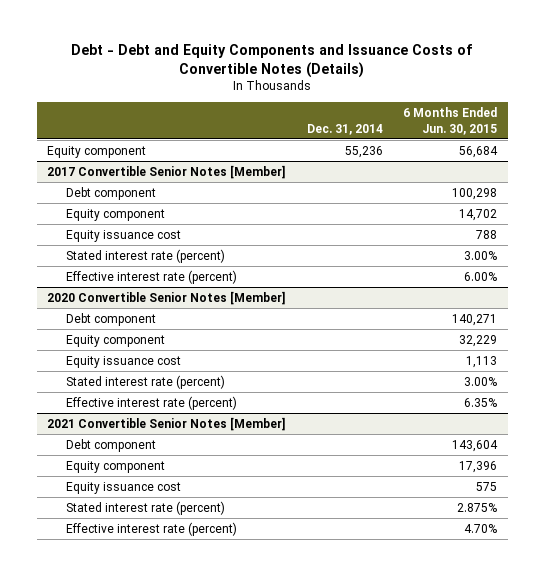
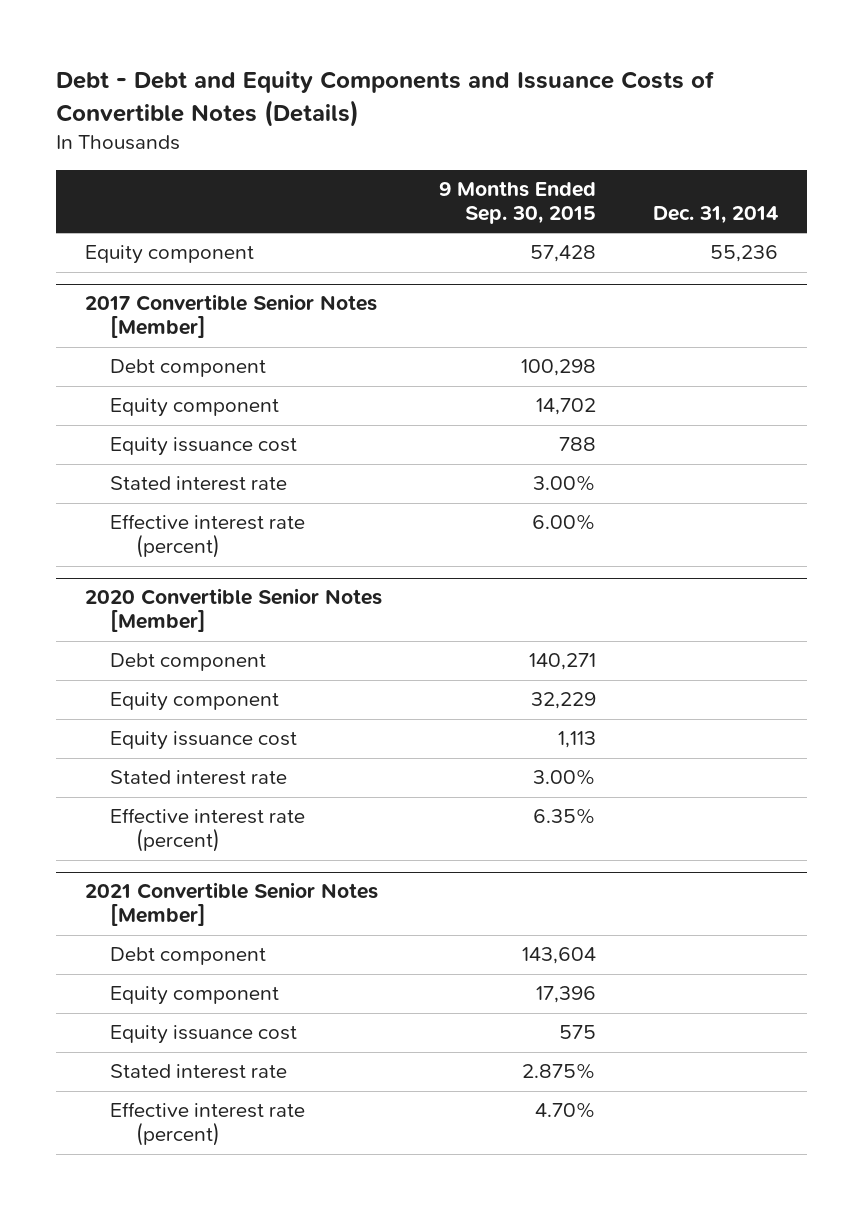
[403,107,498,135] 6 Months Ended Jun. 30, 2015 -> none
none -> [439,181,597,225] 9 Months Ended Sep. 30, 2015
[66,248,226,263] Stated interest rate (percent) -> [110,476,288,492] Stated interest rate
[66,374,226,389] Stated interest rate (percent) -> [110,770,288,786] Stated interest rate
[66,500,226,515] Stated interest rate (percent) -> [110,1064,288,1080] Stated interest rate

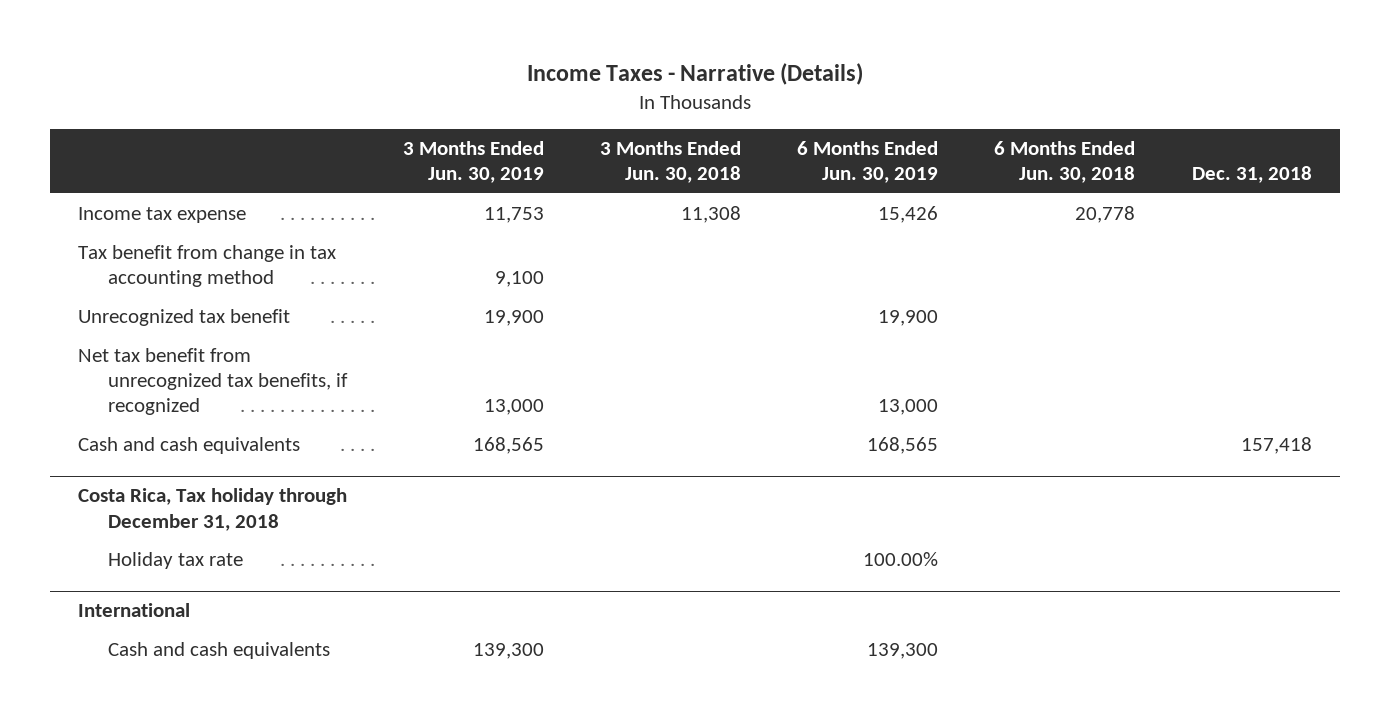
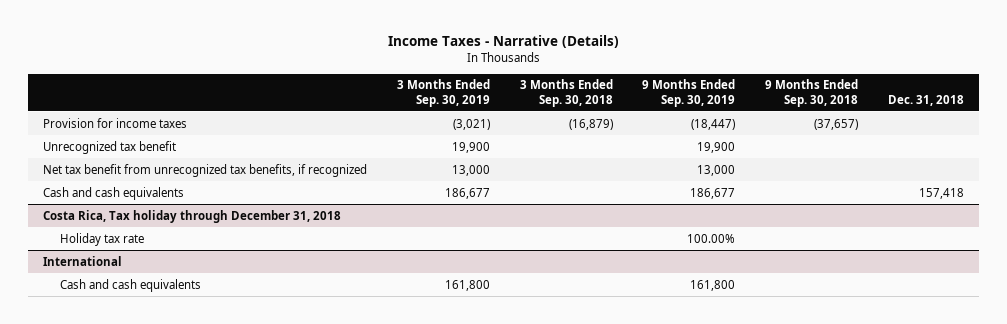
[403,140,545,183] 3 Months Ended Jun. 30, 2019 -> none
[600,140,742,183] 3 Months Ended Jun. 30, 2018 -> none
[797,140,939,183] 6 Months Ended Jun. 30, 2019 -> none
[994,140,1136,183] 6 Months Ended Jun. 30, 2018 -> none
none -> [396,79,490,107] 3 Months Ended Sep. 30, 2019
none -> [519,79,613,107] 3 Months Ended Sep. 30, 2018
none -> [642,79,736,107] 9 Months Ended Sep. 30, 2019
none -> [765,79,859,107] 9 Months Ended Sep. 30, 2018
[77,244,336,288] Tax benefit from change in tax accounting method -> none
[77,206,246,223] Income tax expense -> [42,117,187,128] Provision for income taxes

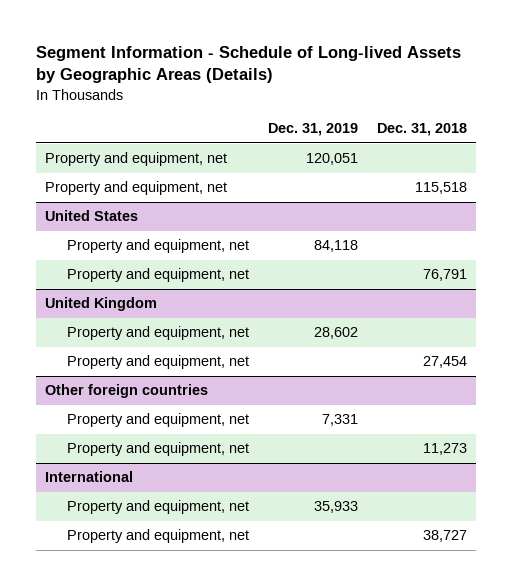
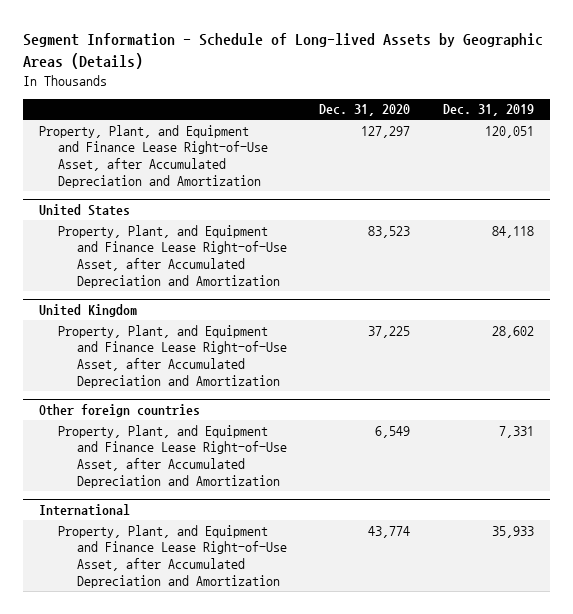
[376,123,467,137] Dec. 31, 2018 -> none
none -> [319,104,411,117] Dec. 31, 2020
[45,181,228,196] Property and equipment, net -> none
[45,152,228,167] Property and equipment, net -> [38,124,269,188] Property, Plant, and Equipment and Finance Lease Right-of-Use Asset, after Accumulated Depreciation and Amortization
[66,268,249,283] Property and equipment, net -> none
[66,239,249,254] Property and equipment, net -> [58,224,288,288] Property, Plant, and Equipment and Finance Lease Right-of-Use Asset, after Accumulated Depreciation and Amortization
[66,355,249,370] Property and equipment, net -> none
[66,326,249,341] Property and equipment, net -> [58,324,288,388] Property, Plant, and Equipment and Finance Lease Right-of-Use Asset, after Accumulated Depreciation and Amortization
[66,442,249,457] Property and equipment, net -> none
[66,413,249,428] Property and equipment, net -> [58,424,288,488] Property, Plant, and Equipment and Finance Lease Right-of-Use Asset, after Accumulated Depreciation and Amortization
[66,529,249,544] Property and equipment, net -> none
[66,500,249,515] Property and equipment, net -> [58,524,288,588] Property, Plant, and Equipment and Finance Lease Right-of-Use Asset, after Accumulated Depreciation and Amortization

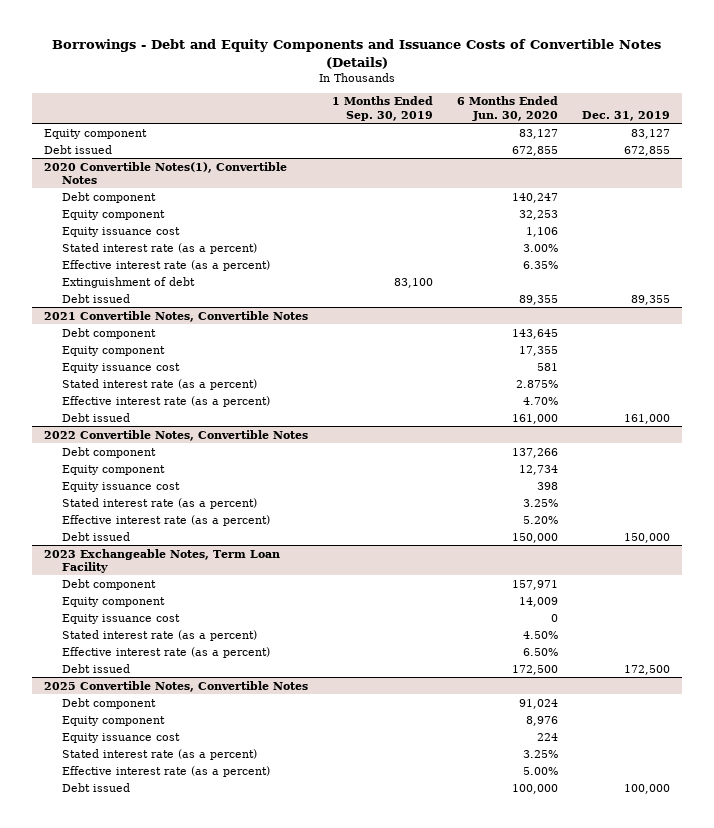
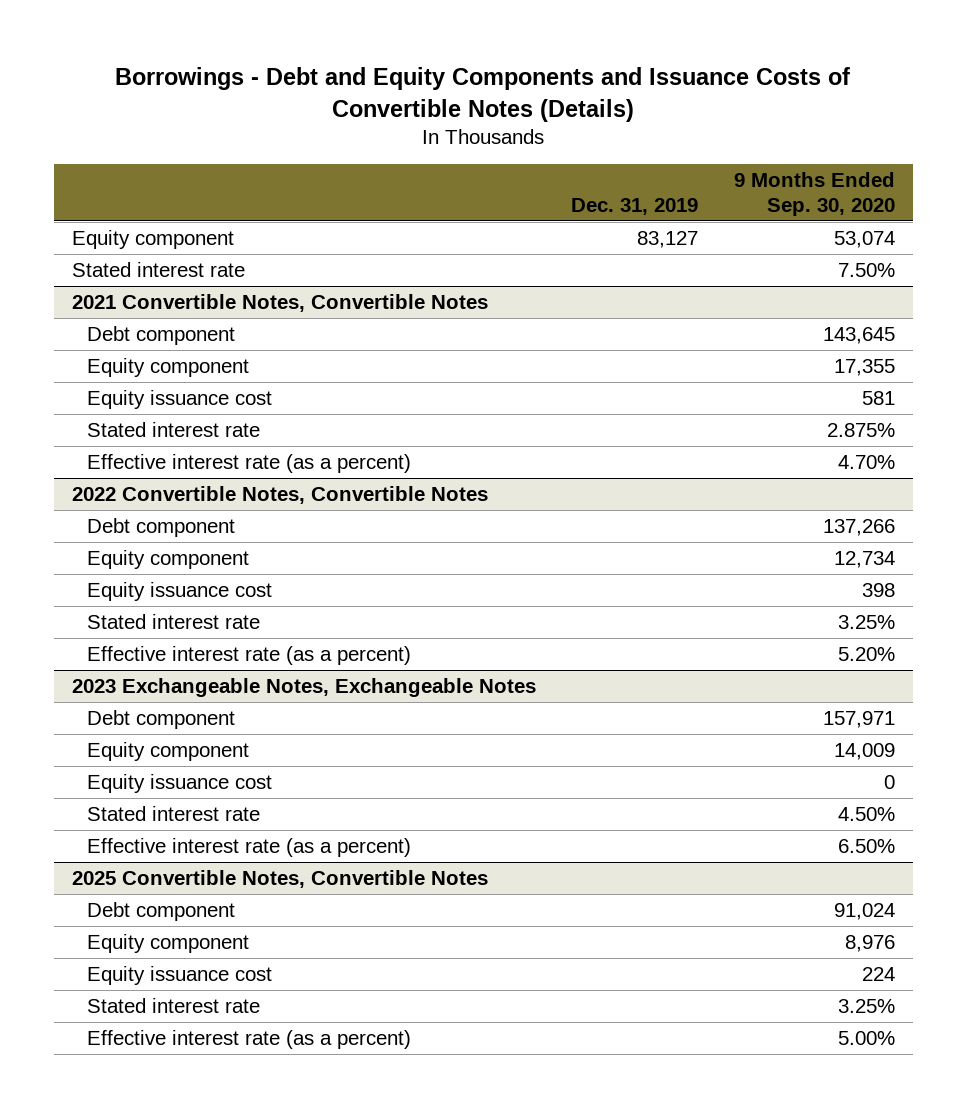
[331,96,433,122] 1 Months Ended Sep. 30, 2019 -> none
[456,96,558,122] 6 Months Ended Jun. 30, 2020 -> none
none -> [734,172,896,216] 9 Months Ended Sep. 30, 2020
[44,144,113,154] Debt issued -> none
[44,161,288,185] 2020 Convertible Notes(1), Convertible Notes -> none
[61,191,156,203] Debt component -> none
[61,209,165,220] Equity component -> none
[61,226,180,237] Equity issuance cost -> none
[61,242,257,254] Stated interest rate (as a percent) -> none
[61,259,270,271] Effective interest rate (as a percent) -> none
[61,276,195,288] Extinguishment of debt -> none
[61,293,130,303] Debt issued -> none
none -> [71,261,245,277] Stated interest rate
[61,378,257,390] Stated interest rate (as a percent) -> [86,421,260,437] Stated interest rate
[61,412,130,422] Debt issued -> none
[61,497,257,509] Stated interest rate (as a percent) -> [86,613,260,629] Stated interest rate
[61,531,130,541] Debt issued -> none
[44,548,281,574] 2023 Exchangeable Notes, Term Loan Facility -> [71,677,536,697] 2023 Exchangeable Notes, Exchangeable Notes
[61,629,257,641] Stated interest rate (as a percent) -> [86,805,260,821] Stated interest rate
[61,663,130,673] Debt issued -> none
[61,748,257,760] Stated interest rate (as a percent) -> [86,997,260,1013] Stated interest rate
[61,782,130,792] Debt issued -> none

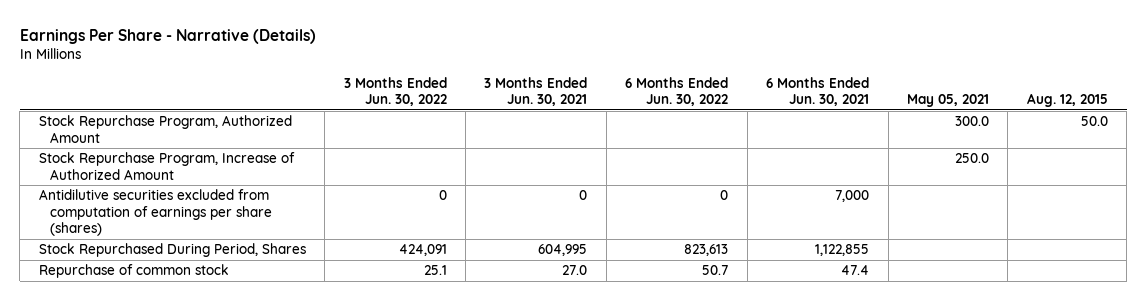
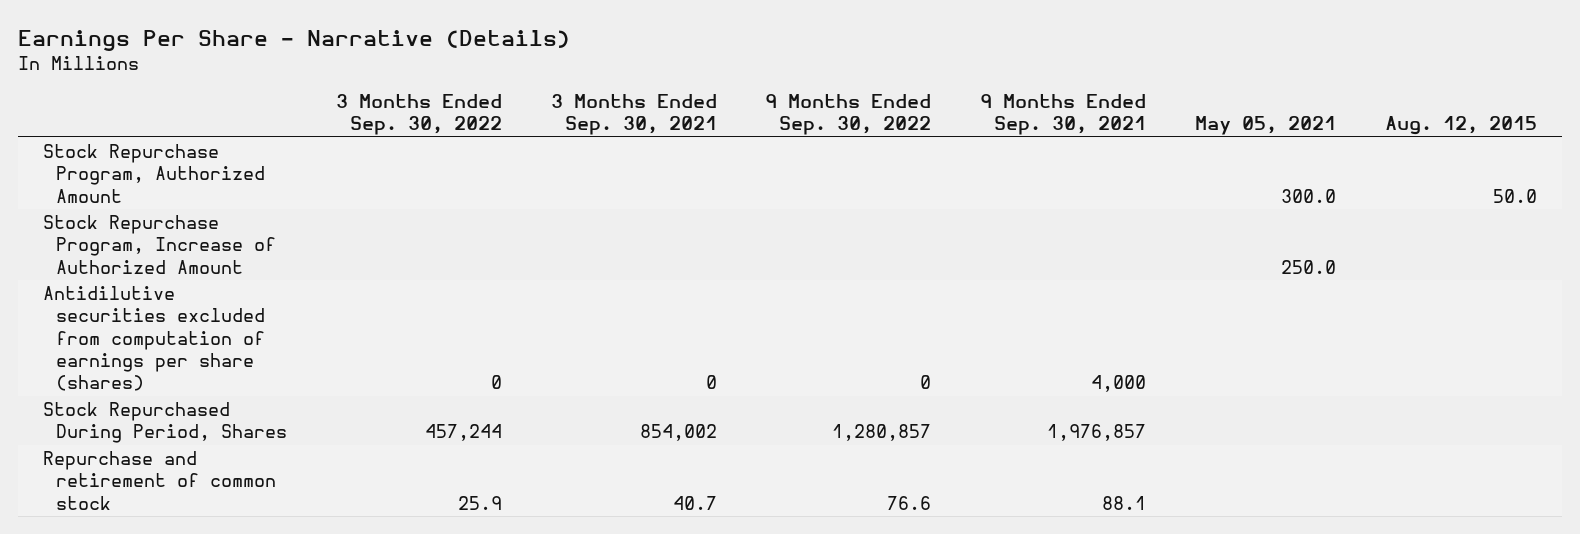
[343,76,447,106] 3 Months Ended Jun. 30, 2022 -> none
[484,76,588,106] 3 Months Ended Jun. 30, 2021 -> none
[625,76,729,106] 6 Months Ended Jun. 30, 2022 -> none
[766,76,870,106] 6 Months Ended Jun. 30, 2021 -> none
none -> [335,93,502,135] 3 Months Ended Sep. 30, 2022
none -> [550,93,717,135] 3 Months Ended Sep. 30, 2021
none -> [765,93,932,135] 9 Months Ended Sep. 30, 2022
none -> [980,93,1147,135] 9 Months Ended Sep. 30, 2021
[38,264,229,279] Repurchase of common stock -> [42,451,276,510] Repurchase and retirement of common stock

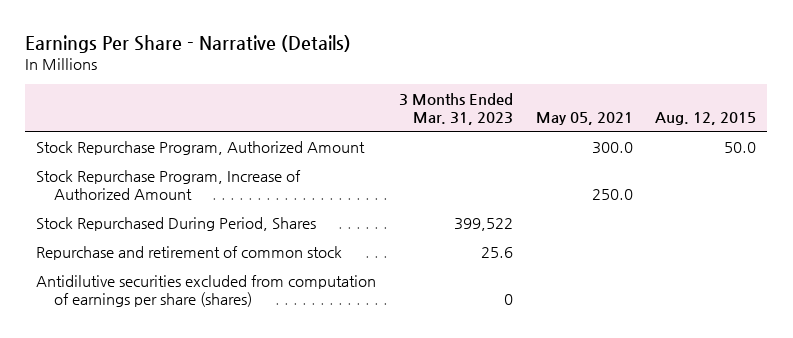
[335,93,502,135] 3 Months Ended Sep. 30, 2022 -> none
[550,93,717,135] 3 Months Ended Sep. 30, 2021 -> none
[765,93,932,135] 9 Months Ended Sep. 30, 2022 -> none
[980,93,1147,135] 9 Months Ended Sep. 30, 2021 -> none
none -> [399,92,514,126] 3 Months Ended Mar. 31, 2023
[42,286,265,391] Antidilutive securities excluded from computation of earnings per share (shares) -> [36,274,377,308] Antidilutive securities excluded from computation of earnings per share (shares)

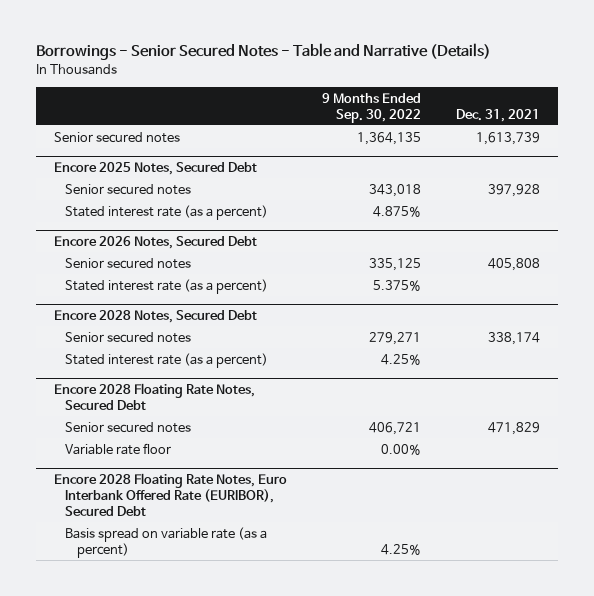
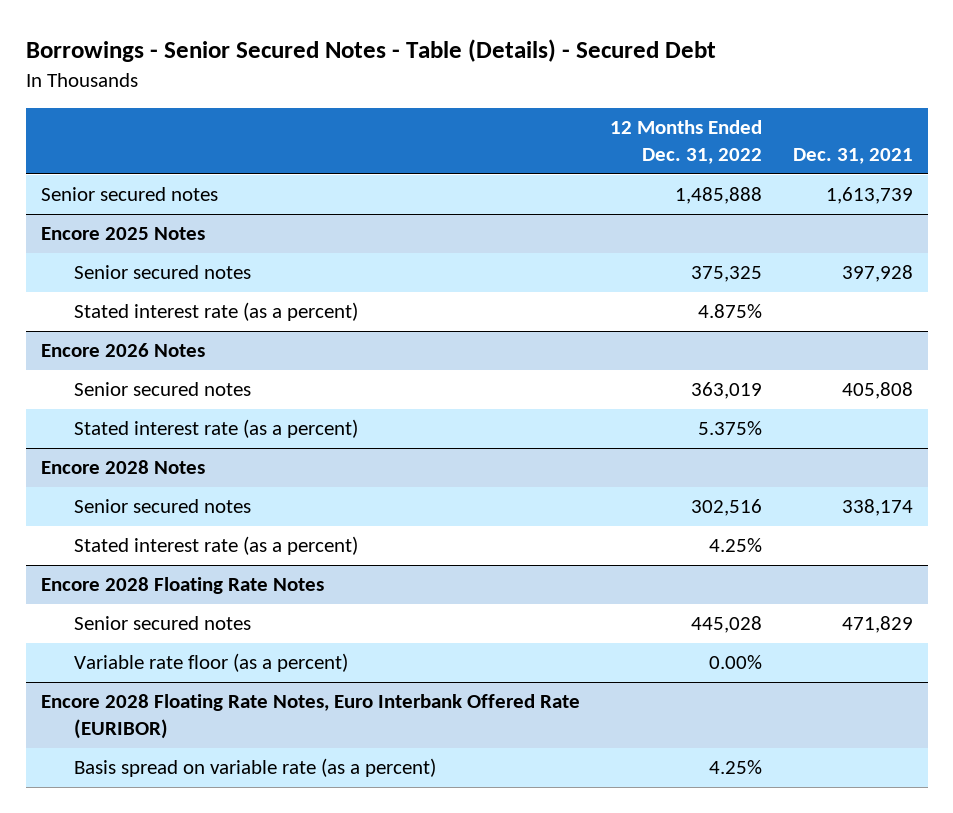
[36,43,492,61] Borrowings - Senior Secured Notes - Table and Narrative (Details) -> [25,39,716,63] Borrowings - Senior Secured Notes - Table (Details) - Secured Debt
[322,92,422,123] 9 Months Ended Sep. 30, 2022 -> none
none -> [610,120,763,165] 12 Months Ended Dec. 31, 2022
[53,161,257,175] Encore 2025 Notes, Secured Debt -> [40,227,205,241] Encore 2025 Notes
[53,235,257,249] Encore 2026 Notes, Secured Debt -> [40,343,205,358] Encore 2026 Notes
[53,309,257,323] Encore 2028 Notes, Secured Debt -> [40,460,205,475] Encore 2028 Notes
[53,382,255,410] Encore 2028 Floating Rate Notes, Secured Debt -> [40,577,324,595] Encore 2028 Floating Rate Notes
[65,442,172,455] Variable rate floor -> [74,653,349,673] Variable rate floor (as a percent)
[53,472,287,516] Encore 2028 Floating Rate Notes, Euro Interbank Offered Rate (EURIBOR), Secured Debt -> [40,694,580,740] Encore 2028 Floating Rate Notes, Euro Interbank Offered Rate (EURIBOR)

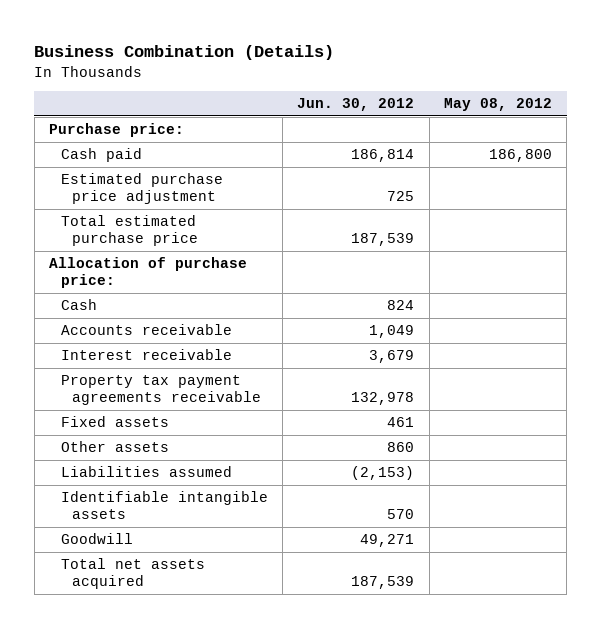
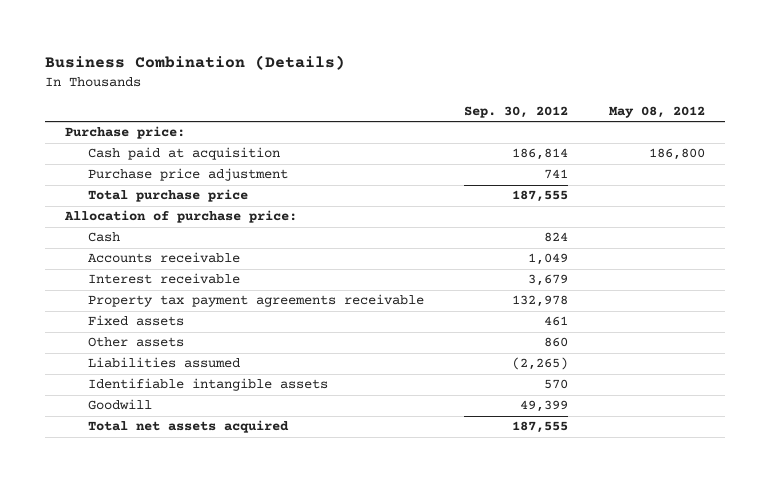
[297,98,415,112] Jun. 30, 2012 -> none
none -> [464,105,569,118] Sep. 30, 2012
[60,148,142,163] Cash paid -> [87,147,280,161] Cash paid at acquisition
[60,173,223,204] Estimated purchase price adjustment -> [87,168,288,182] Purchase price adjustment
[60,215,199,246] Total estimated purchase price -> [87,189,248,203] Total purchase price

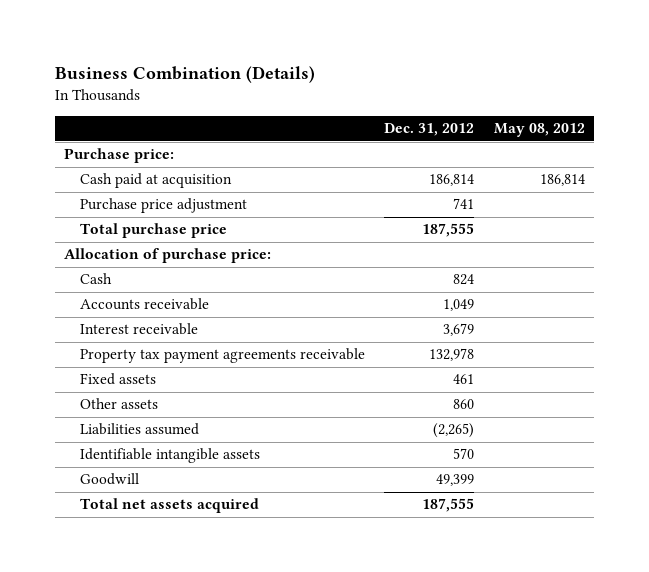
[464,105,569,118] Sep. 30, 2012 -> none
none -> [384,123,475,137] Dec. 31, 2012
[648,148,705,161] 186,800 -> [539,174,585,187] 186,814

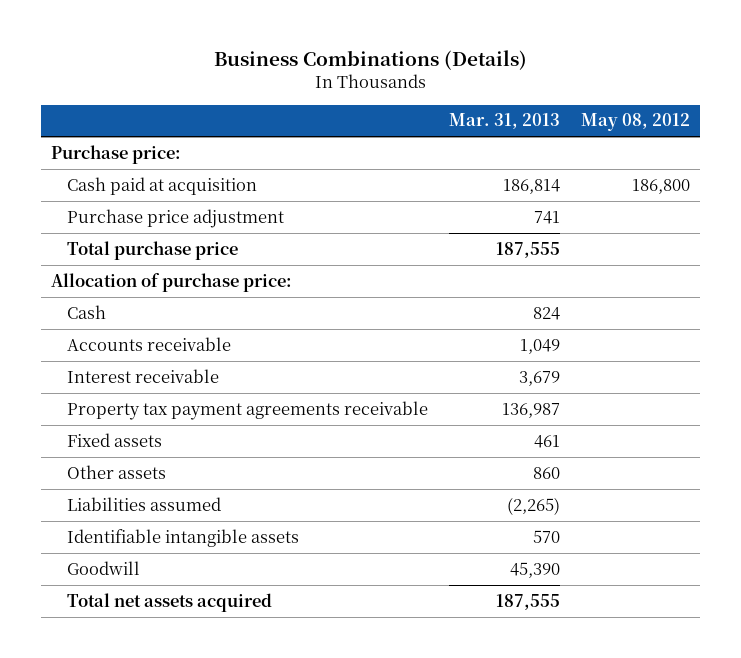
[54,66,315,84] Business Combination (Details) -> [213,50,527,71] Business Combinations (Details)
[384,123,475,137] Dec. 31, 2012 -> none
none -> [448,113,560,130] Mar. 31, 2013
[539,174,585,187] 186,814 -> [631,178,690,194] 186,800

